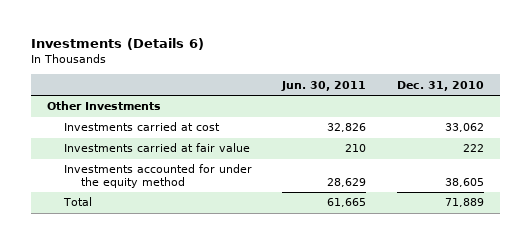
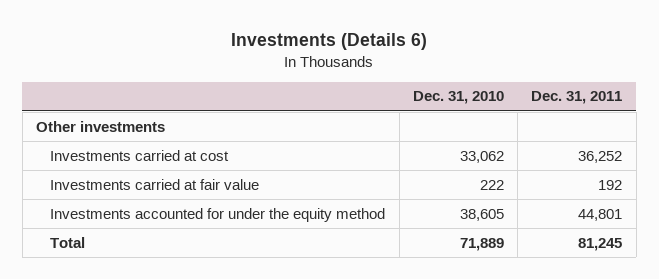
[281,80,367,91] Jun. 30, 2011 -> none
none -> [531,91,623,105] Dec. 31, 2011
[46,101,161,111] Other Investments -> [36,120,166,132] Other investments

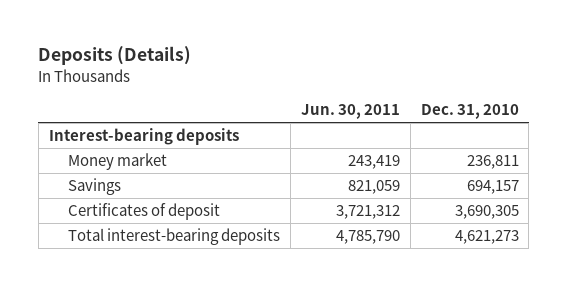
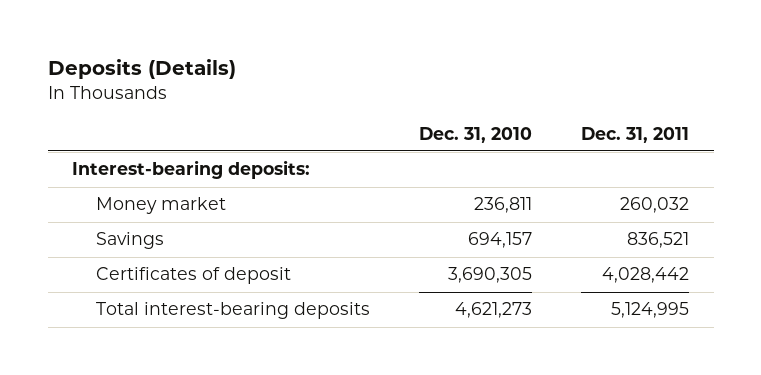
[300,103,400,119] Jun. 30, 2011 -> none
none -> [581,126,690,143] Dec. 31, 2011
[48,128,239,146] Interest-bearing deposits -> [72,160,311,180] Interest-bearing deposits:

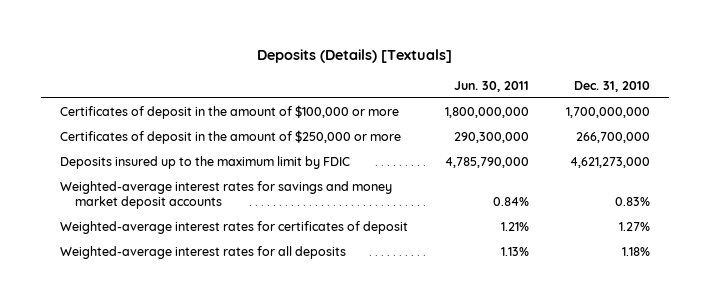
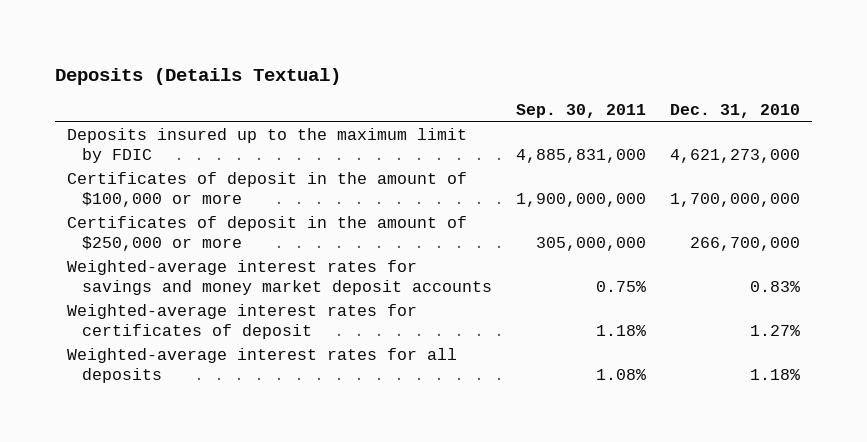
[256,49,452,64] Deposits (Details) [Textuals] -> [55,67,342,85] Deposits (Details Textual)
[453,80,529,92] Jun. 30, 2011 -> none
none -> [516,104,647,119] Sep. 30, 2011
[59,155,350,169] Deposits insured up to the maximum limit by FDIC -> [67,128,468,164] Deposits insured up to the maximum limit by FDIC

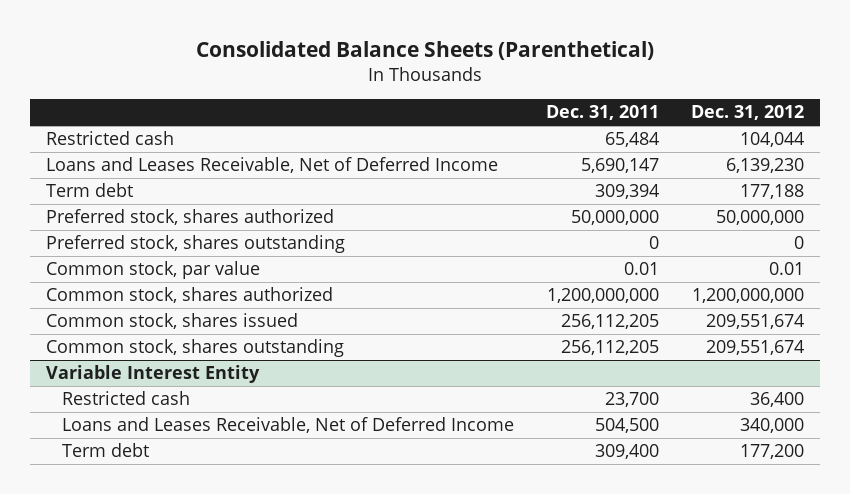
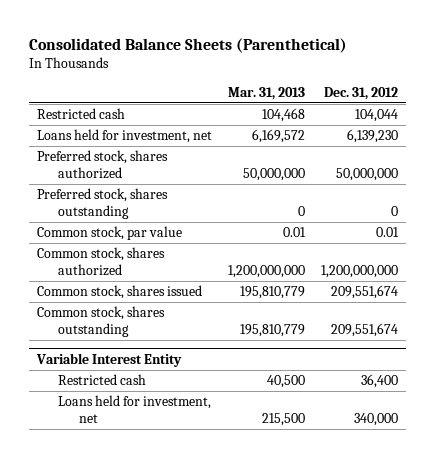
[545,105,659,121] Dec. 31, 2011 -> none
none -> [227,87,305,101] Mar. 31, 2013
[45,183,133,198] Term debt -> none
[45,157,498,174] Loans and Leases Receivable, Net of Deferred Income -> [36,129,212,144] Loans held for investment, net
[61,443,149,458] Term debt -> none
[61,417,514,434] Loans and Leases Receivable, Net of Deferred Income -> [57,395,211,424] Loans held for investment, net

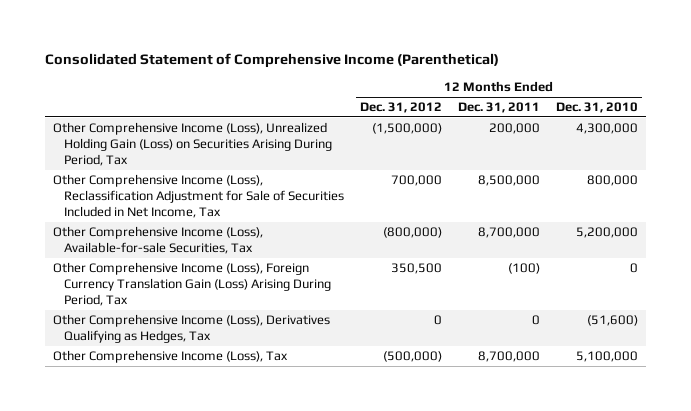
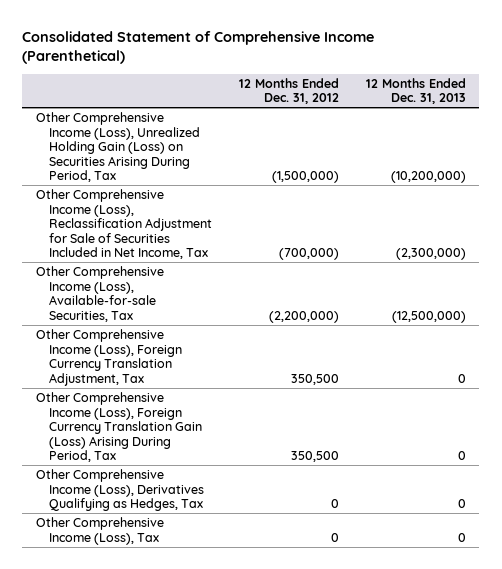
[458,102,541,114] Dec. 31, 2011 -> none
[556,102,639,114] Dec. 31, 2010 -> none
none -> [365,77,466,105] 12 Months Ended Dec. 31, 2013
[391,175,443,187] 700,000 -> [278,248,339,261] (700,000)
[383,227,443,239] (800,000) -> [268,310,339,323] (2,200,000)
none -> [35,329,182,386] Other Comprehensive Income (Loss), Foreign Currency Translation Adjustment, Tax
[383,351,443,363] (500,000) -> [330,532,339,542] 0

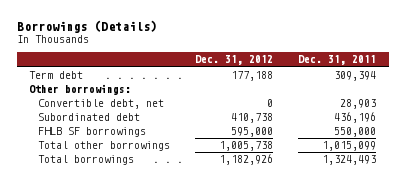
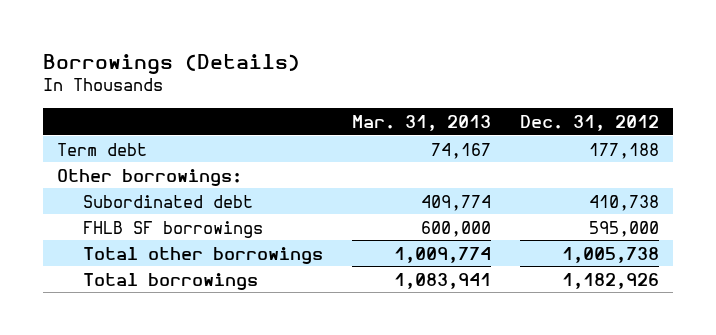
[298,55,377,66] Dec. 31, 2011 -> none
none -> [351,114,491,131] Mar. 31, 2013
[38,99,165,110] Convertible debt, net -> none

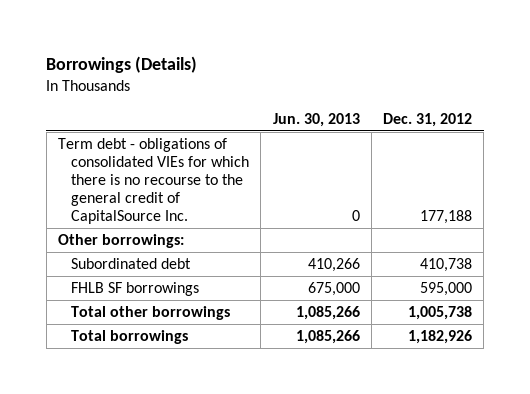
[351,114,491,131] Mar. 31, 2013 -> none
none -> [272,112,360,127] Jun. 30, 2013
[57,142,148,156] Term debt -> [58,137,250,224] Term debt - obligations of consolidated VIEs for which there is no recourse to the general credit of CapitalSource Inc.

